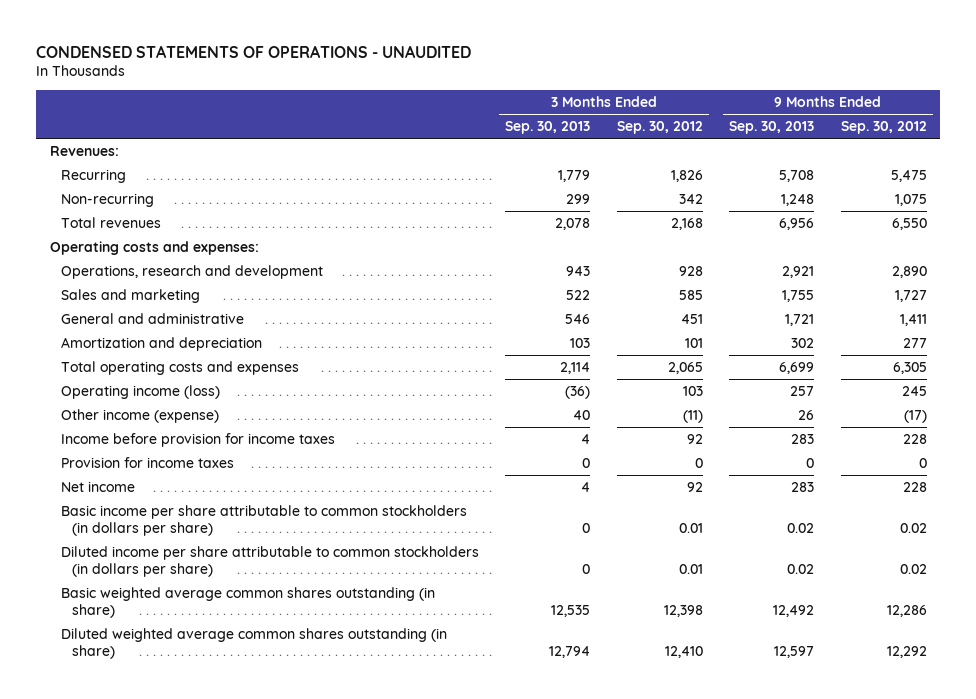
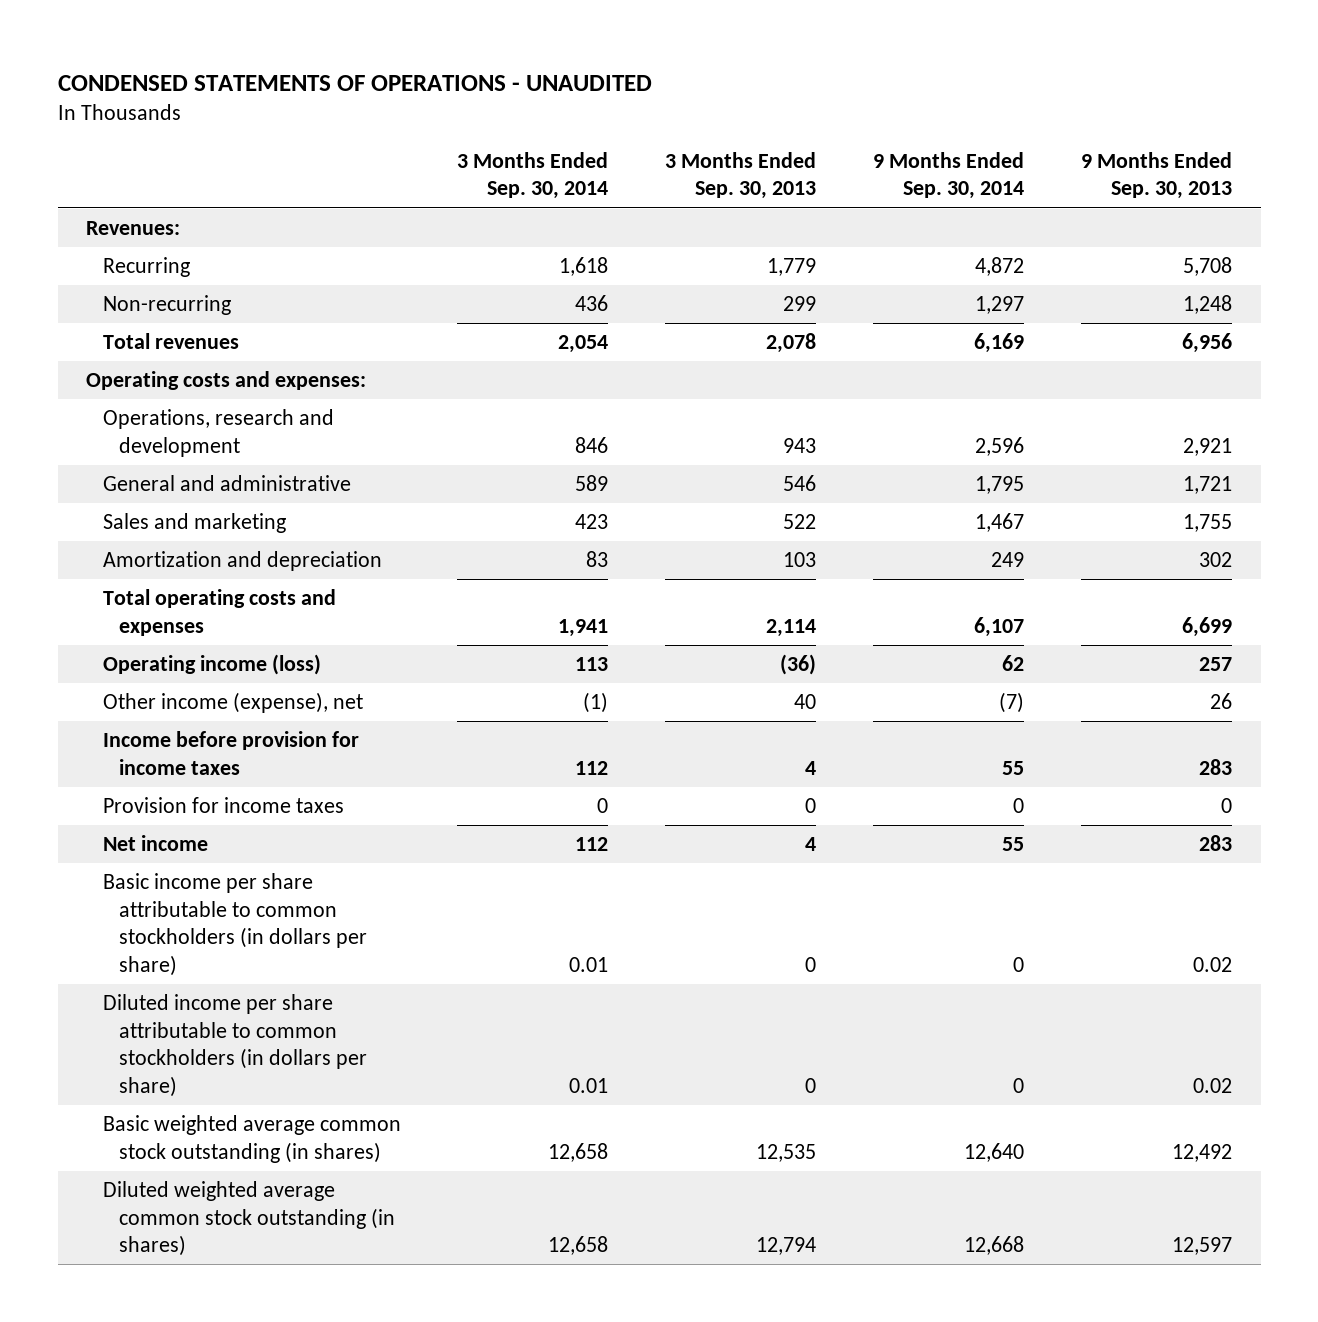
[616,121,703,135] Sep. 30, 2012 -> none
[840,121,927,135] Sep. 30, 2012 -> none
none -> [457,151,609,200] 3 Months Ended Sep. 30, 2014
none -> [873,151,1025,200] 9 Months Ended Sep. 30, 2014
[60,288,200,303] Sales and marketing -> [102,513,286,534] Sales and marketing
[60,408,219,423] Other income (expense) -> [102,692,363,714] Other income (expense), net
[60,586,435,618] Basic weighted average common shares outstanding (in share) -> [102,1115,401,1163] Basic weighted average common stock outstanding (in shares)
[60,627,447,659] Diluted weighted average common shares outstanding (in share) -> [102,1181,395,1257] Diluted weighted average common stock outstanding (in shares)

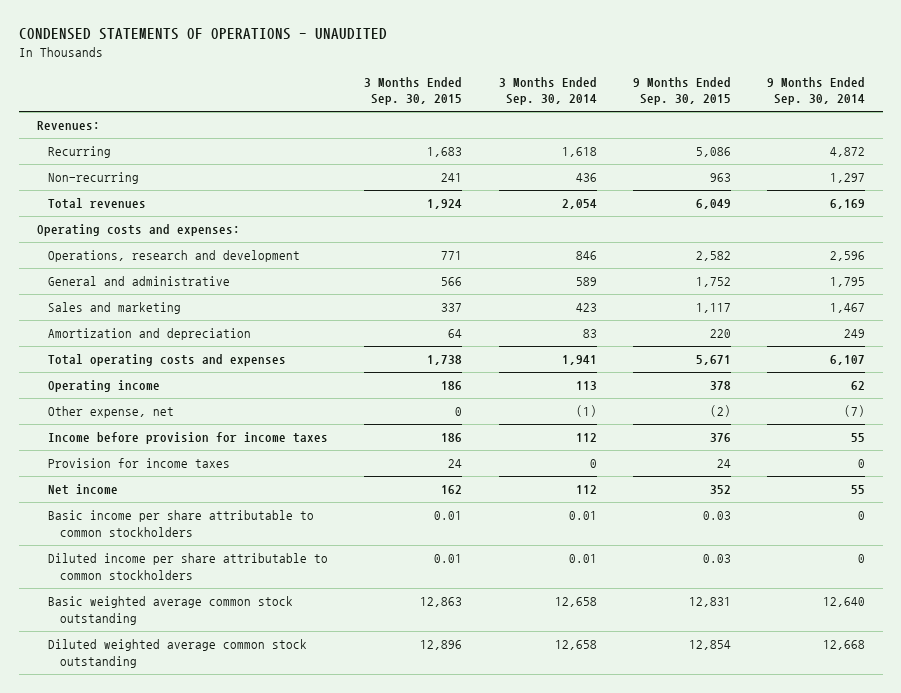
[665,151,817,200] 3 Months Ended Sep. 30, 2013 -> none
[1081,151,1233,200] 9 Months Ended Sep. 30, 2013 -> none
none -> [364,76,463,106] 3 Months Ended Sep. 30, 2015
none -> [632,76,731,106] 9 Months Ended Sep. 30, 2015
[102,654,321,676] Operating income (loss) -> [48,380,161,393] Operating income
[102,692,363,714] Other income (expense), net -> [48,406,175,419] Other expense, net
[102,873,367,976] Basic income per share attributable to common stockholders (in dollars per share) -> [48,510,315,537] Basic income per share attributable to common stockholders
[102,994,367,1097] Diluted income per share attributable to common stockholders (in dollars per share) -> [48,553,329,580] Diluted income per share attributable to common stockholders
[102,1115,401,1163] Basic weighted average common stock outstanding (in shares) -> [48,596,294,625] Basic weighted average common stock outstanding
[102,1181,395,1257] Diluted weighted average common stock outstanding (in shares) -> [48,639,308,668] Diluted weighted average common stock outstanding

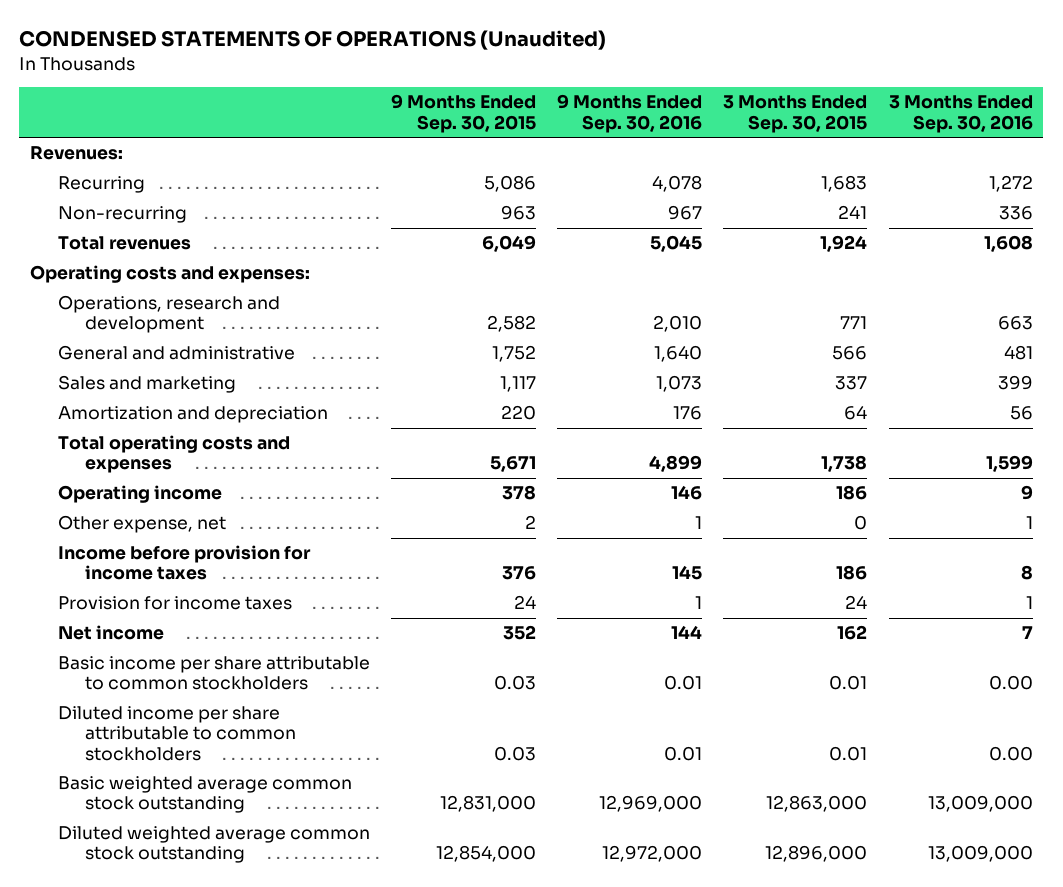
[18,28,387,41] CONDENSED STATEMENTS OF OPERATIONS - UNAUDITED -> [19,30,607,51] CONDENSED STATEMENTS OF OPERATIONS (Unaudited)
[498,76,597,106] 3 Months Ended Sep. 30, 2014 -> none
[766,76,865,106] 9 Months Ended Sep. 30, 2014 -> none
none -> [557,94,703,133] 9 Months Ended Sep. 30, 2016
none -> [888,95,1033,133] 3 Months Ended Sep. 30, 2016
[709,405,731,418] (2) -> [524,515,536,530] 2
[420,597,463,608] 12,863 -> [766,795,868,813] 12,863,000
[688,597,731,608] 12,831 -> [439,795,536,813] 12,831,000
[420,640,463,651] 12,896 -> [765,845,868,863] 12,896,000
[688,640,731,651] 12,854 -> [435,845,536,863] 12,854,000

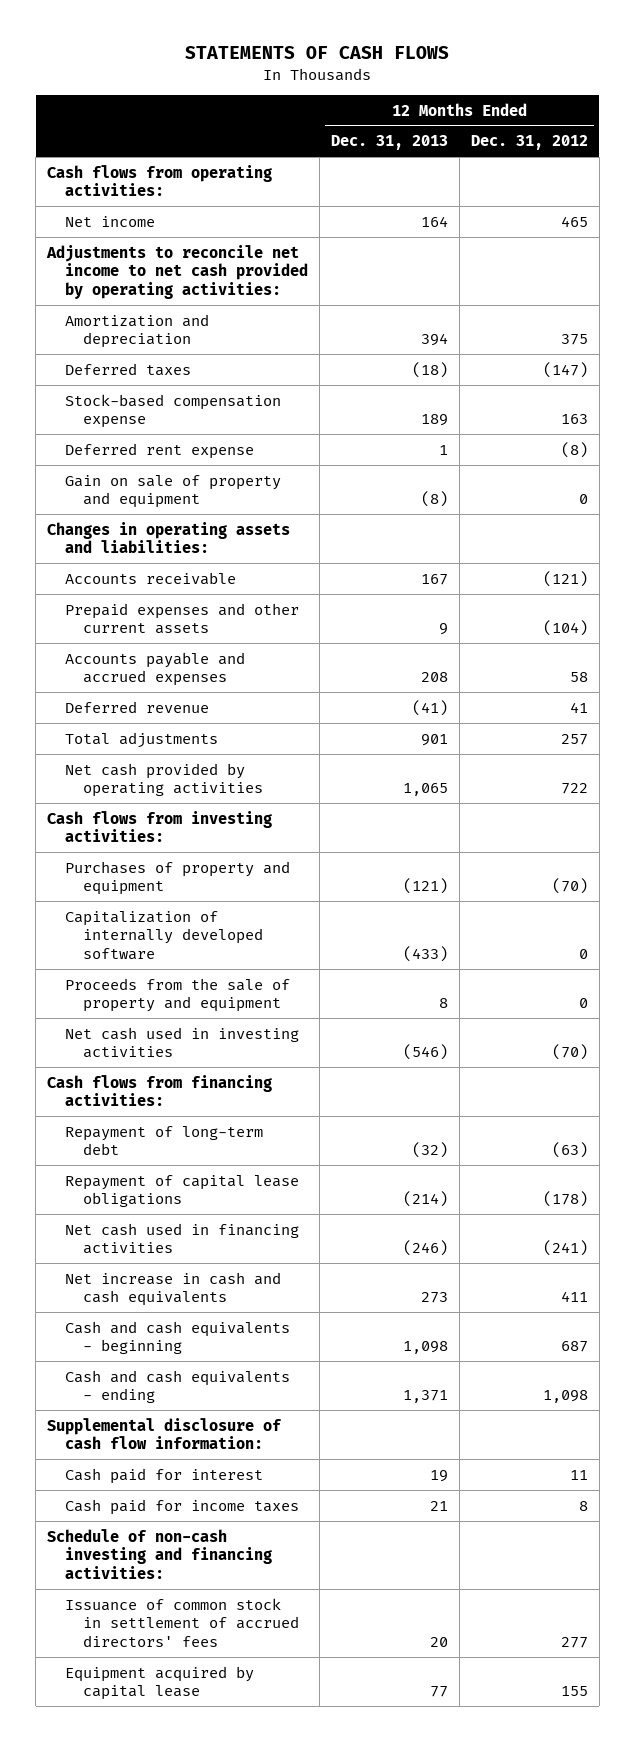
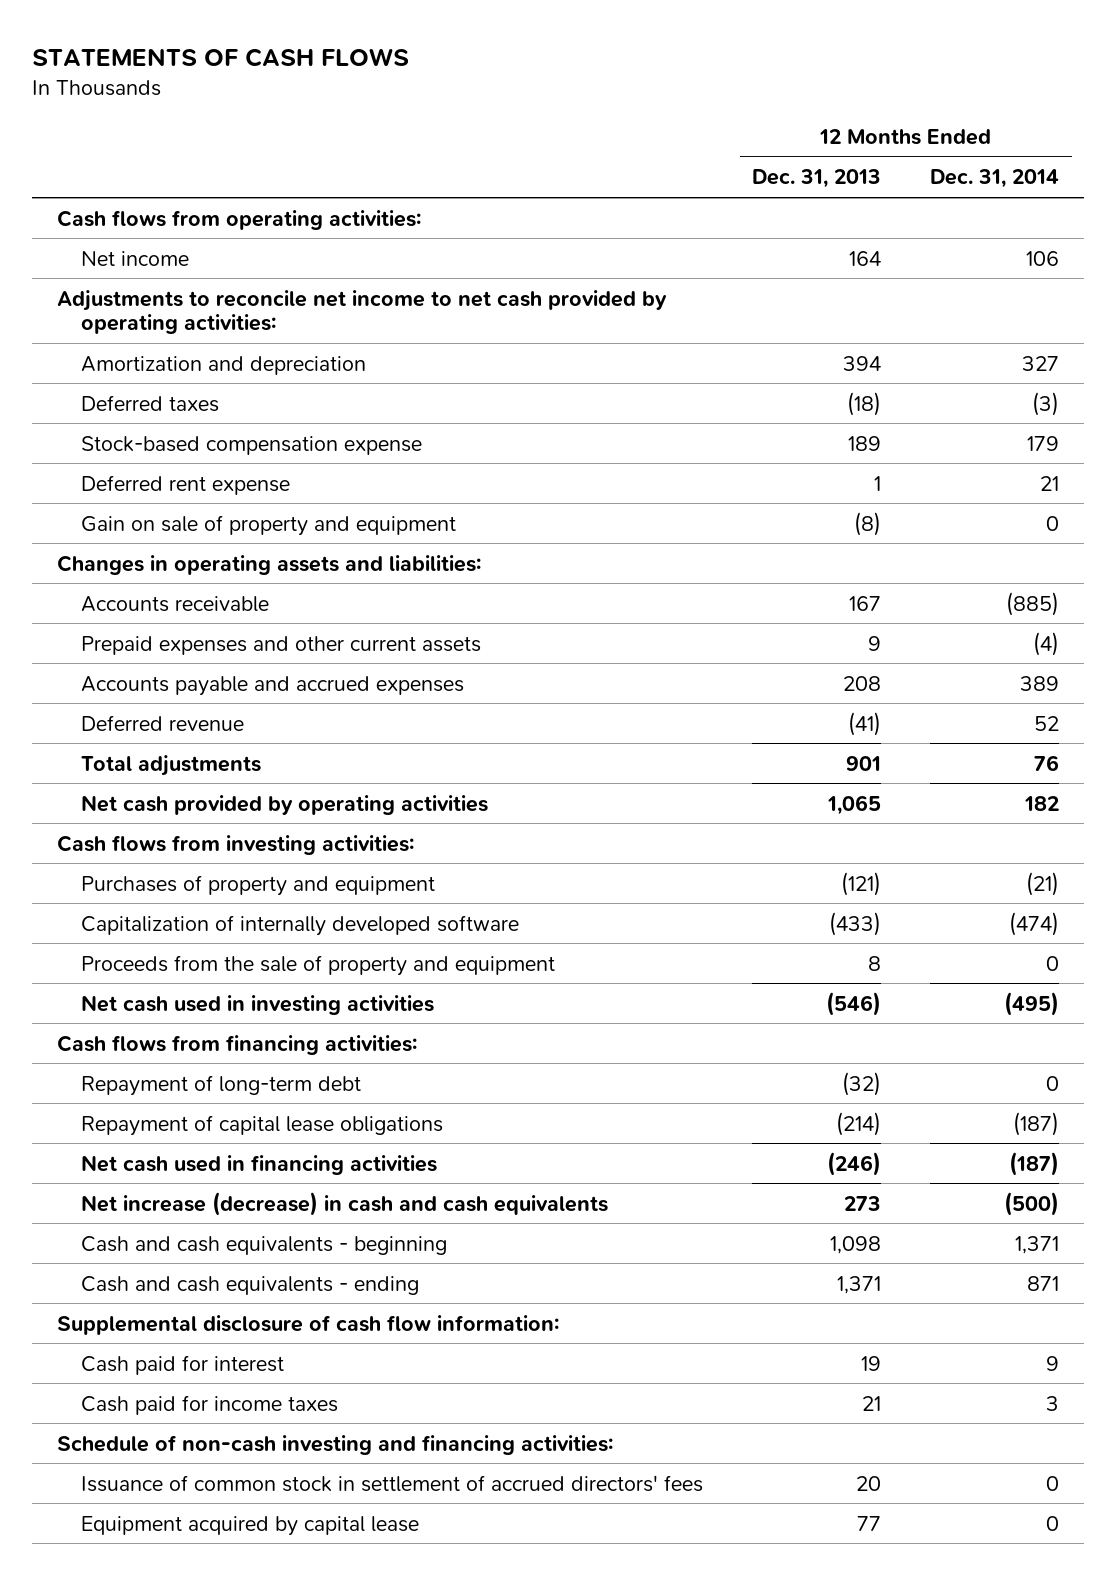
[470,135,588,151] Dec. 31, 2012 -> none
none -> [930,169,1060,189] Dec. 31, 2014
[65,1271,282,1307] Net increase in cash and cash equivalents -> [80,1191,608,1216] Net increase (decrease) in cash and cash equivalents

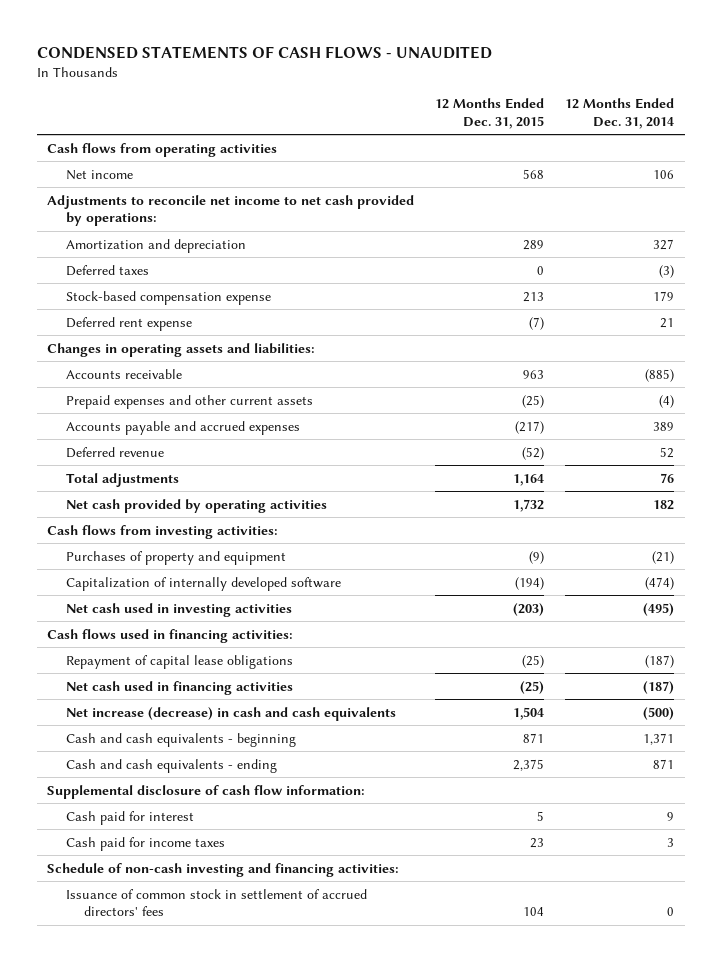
[32,47,410,67] STATEMENTS OF CASH FLOWS -> [36,46,492,60] CONDENSED STATEMENTS OF CASH FLOWS - UNAUDITED
[751,169,881,189] Dec. 31, 2013 -> none
none -> [435,98,545,129] 12 Months Ended Dec. 31, 2015
[56,209,421,230] Cash flows from operating activities: -> [47,142,278,157] Cash flows from operating activities
[56,289,667,335] Adjustments to reconcile net income to net cash provided by operating activities: -> [47,194,415,227] Adjustments to reconcile net income to net cash provided by operations:
[80,514,456,536] Gain on sale of property and equipment -> none
[80,954,555,976] Proceeds from the sale of property and equipment -> none
[80,1074,361,1096] Repayment of long-term debt -> none
[56,1034,417,1055] Cash flows from financing activities: -> [47,628,294,643] Cash flows used in financing activities:
[80,1515,419,1536] Equipment acquired by capital lease -> none

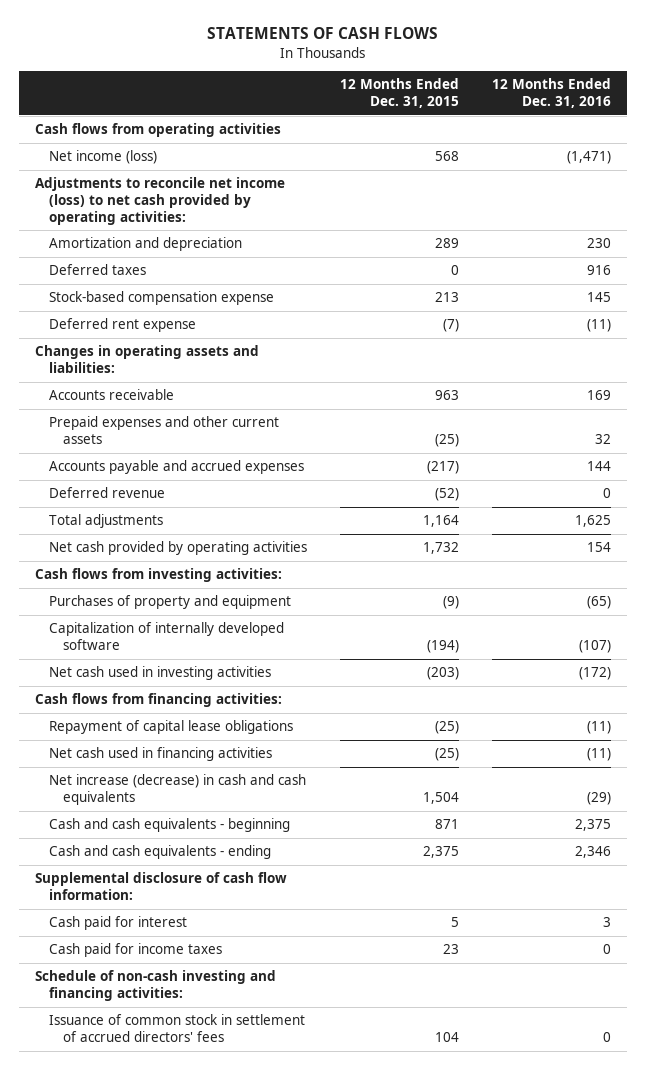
[36,46,492,60] CONDENSED STATEMENTS OF CASH FLOWS - UNAUDITED -> [206,27,438,40] STATEMENTS OF CASH FLOWS
[565,98,675,129] 12 Months Ended Dec. 31, 2014 -> none
none -> [491,78,611,108] 12 Months Ended Dec. 31, 2016
[65,169,133,180] Net income -> [49,150,158,165] Net income (loss)
[47,194,415,227] Adjustments to reconcile net income to net cash provided by operations: -> [34,177,285,225] Adjustments to reconcile net income (loss) to net cash provided by operating activities:
[47,628,294,643] Cash flows used in financing activities: -> [34,693,282,708] Cash flows from financing activities:

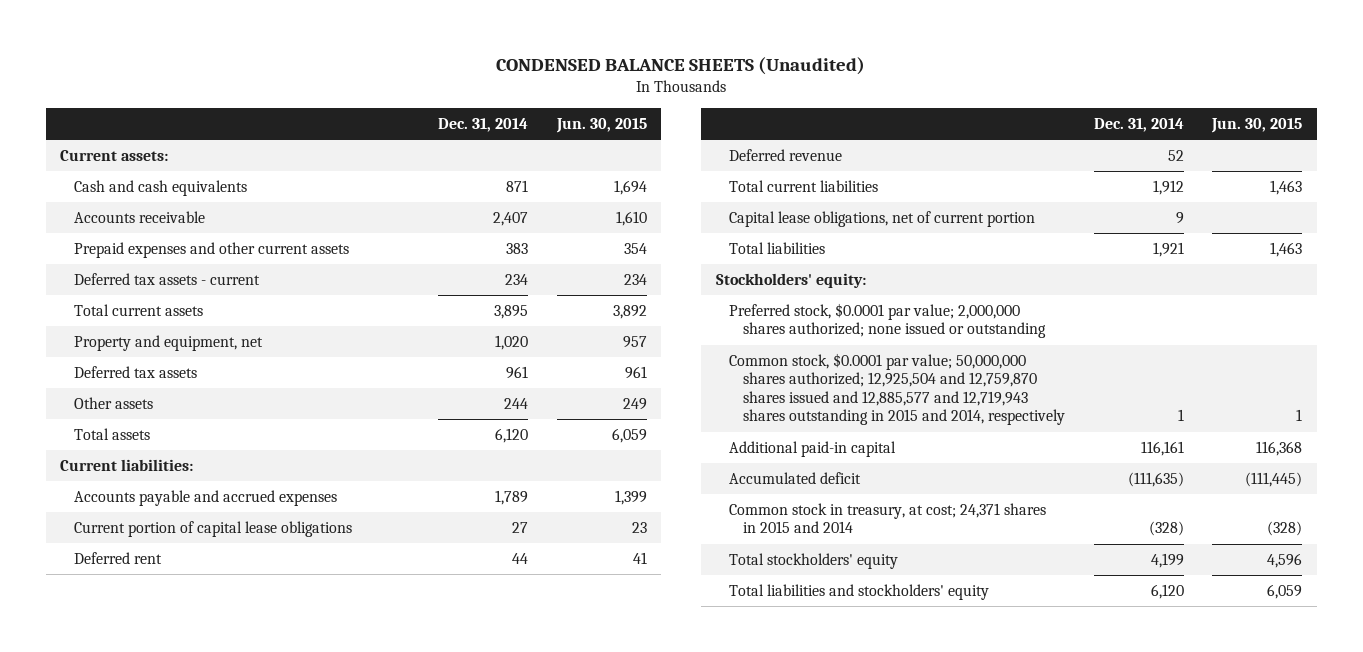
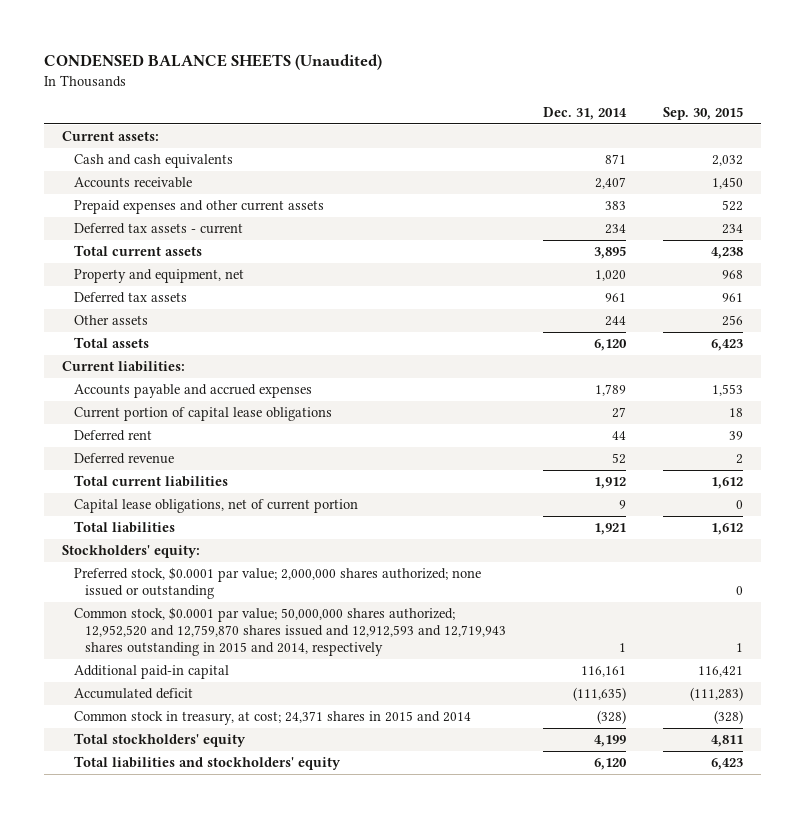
[556,118,648,134] Jun. 30, 2015 -> none
none -> [662,106,743,120] Sep. 30, 2015
[729,353,1066,426] Common stock, $0.0001 par value; 50,000,000 shares authorized; 12,925,504 and 12,759,870 shares issued and 12,885,577 and 12,719,943 shares outstanding in 2015 and 2014, respectively -> [73,607,507,656] Common stock, $0.0001 par value; 50,000,000 shares authorized; 12,952,520 and 12,759,870 shares issued and 12,912,593 and 12,719,943 shares outstanding in 2015 and 2014, respectively

